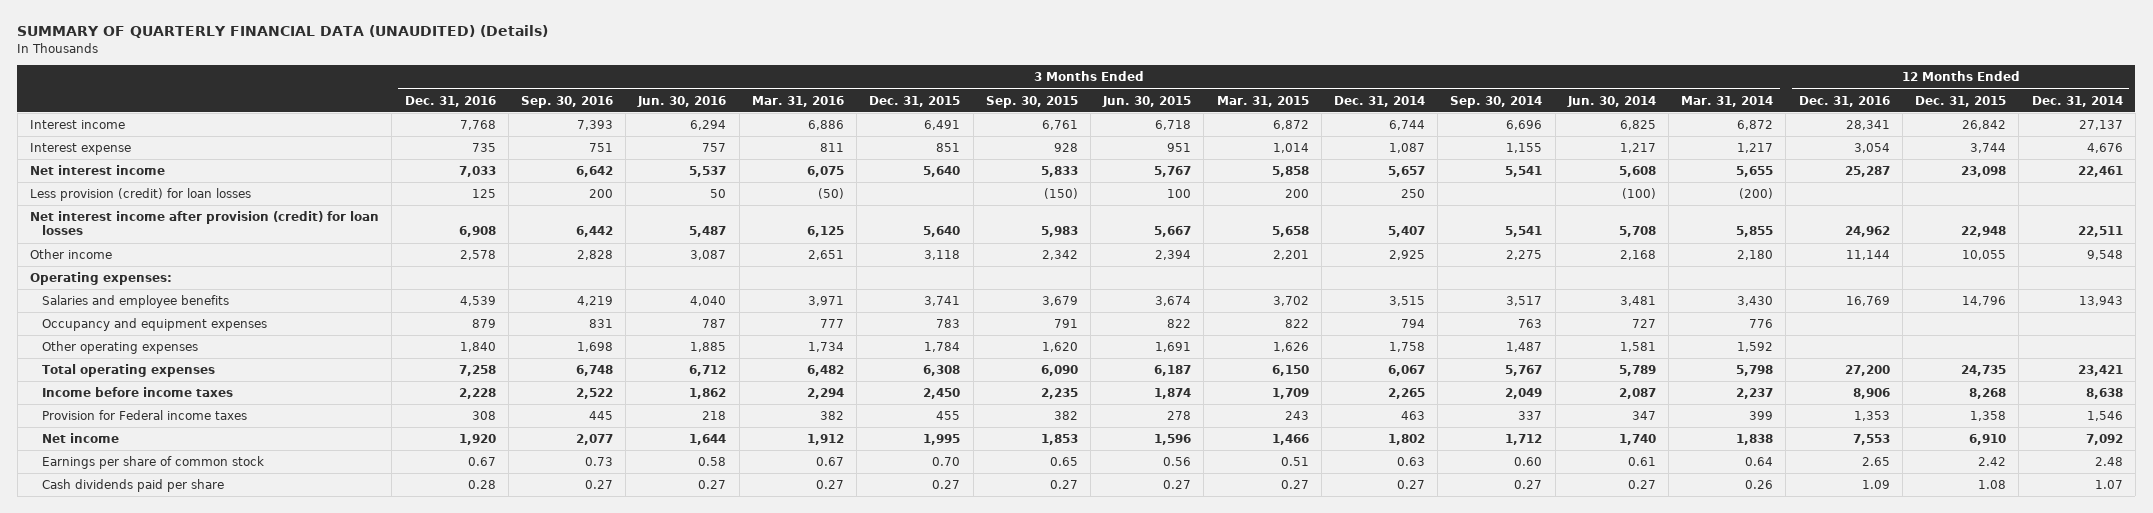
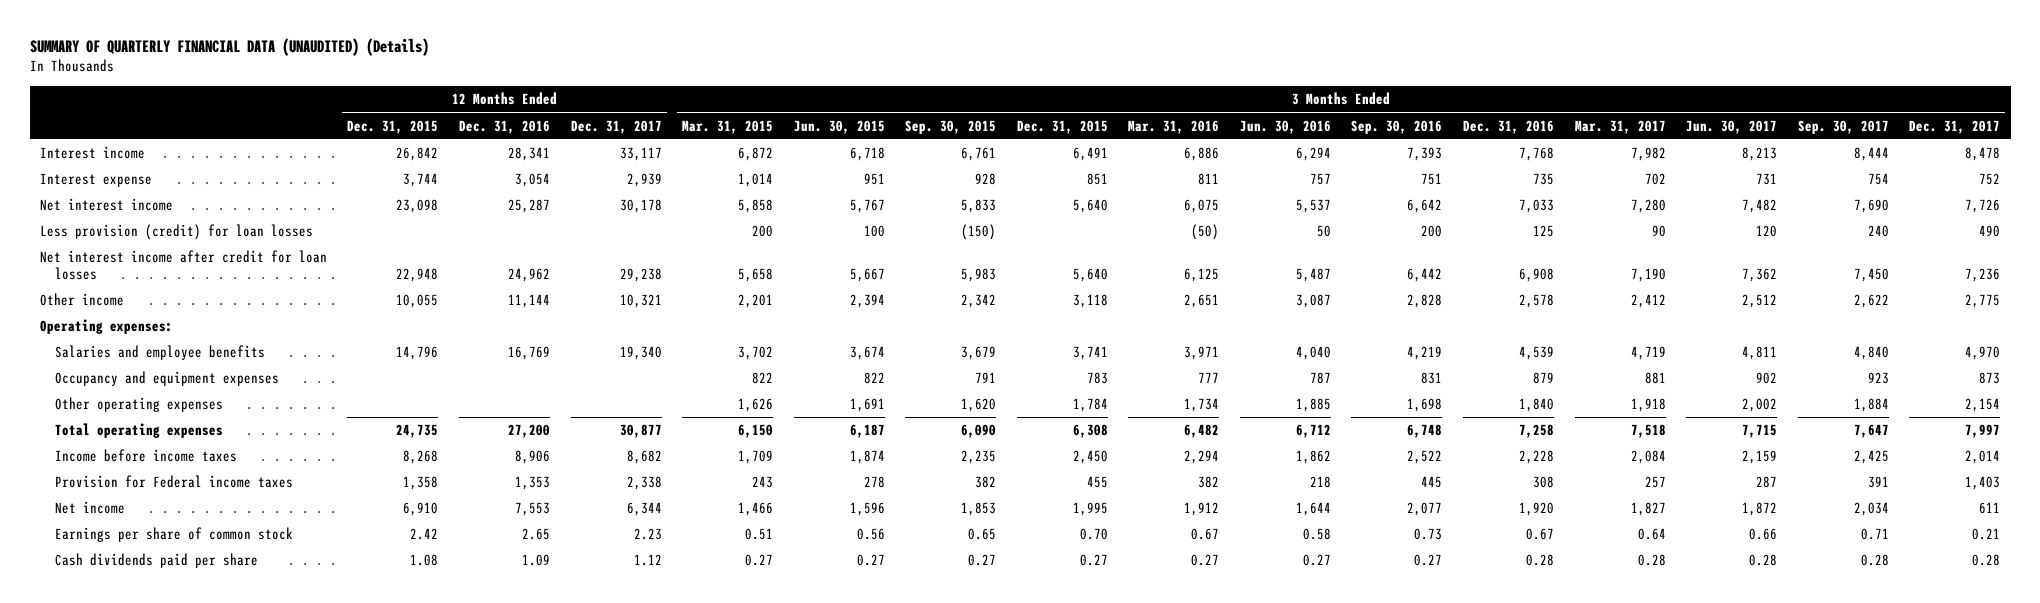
[1333,95,1425,107] Dec. 31, 2014 -> none
[1450,95,1543,108] Sep. 30, 2014 -> none
[1566,95,1656,107] Jun. 30, 2014 -> none
[1681,95,1774,107] Mar. 31, 2014 -> none
[2031,95,2123,107] Dec. 31, 2014 -> none
none -> [570,119,662,134] Dec. 31, 2017
none -> [1574,119,1666,134] Mar. 31, 2017
none -> [1686,119,1778,134] Jun. 30, 2017
none -> [1797,119,1889,134] Sep. 30, 2017
none -> [1909,119,2001,134] Dec. 31, 2017
[30,211,380,236] Net interest income after provision (credit) for loan losses -> [39,250,327,281] Net interest income after credit for loan losses

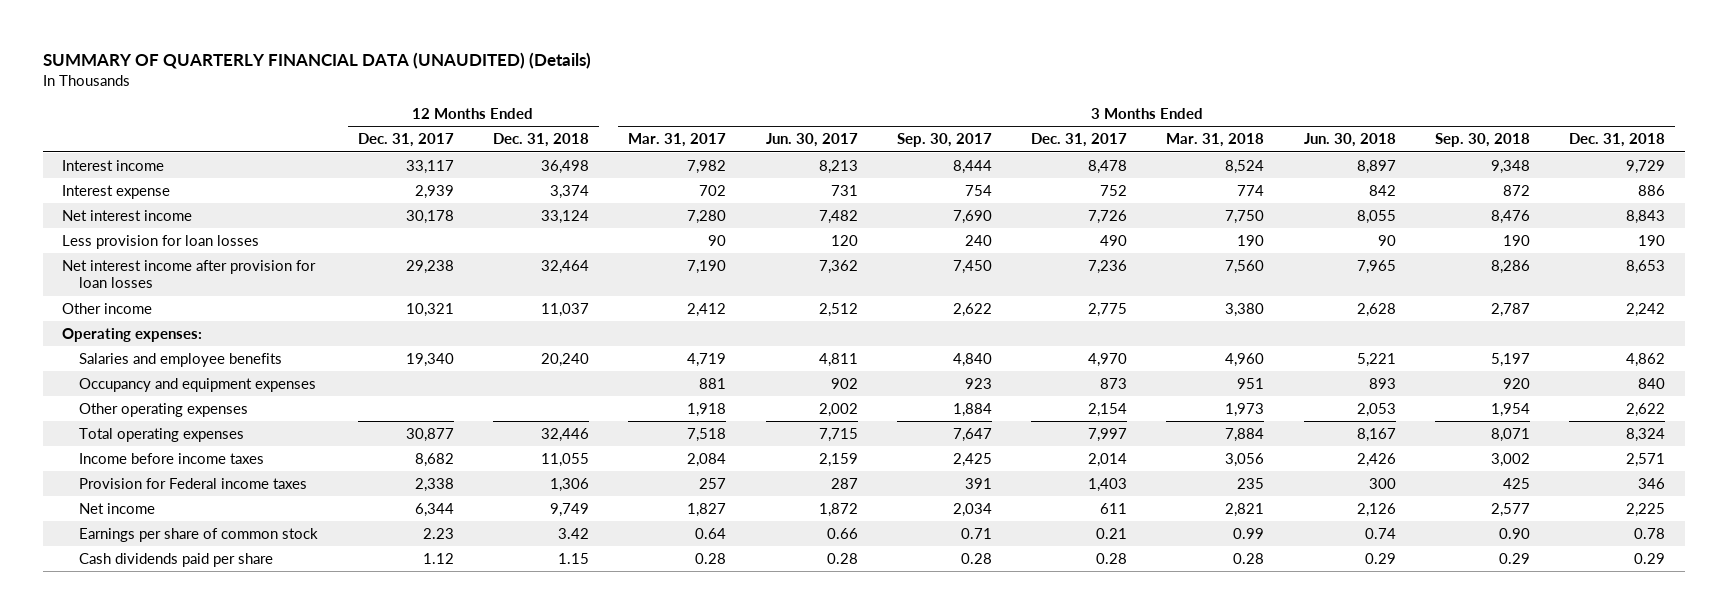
[347,119,439,134] Dec. 31, 2015 -> none
[459,119,551,134] Dec. 31, 2016 -> none
[682,119,774,134] Mar. 31, 2015 -> none
[793,119,885,134] Jun. 30, 2015 -> none
[905,119,997,134] Sep. 30, 2015 -> none
[1016,119,1108,134] Dec. 31, 2015 -> none
[1128,119,1220,134] Mar. 31, 2016 -> none
[1239,119,1331,134] Jun. 30, 2016 -> none
[1351,119,1443,134] Sep. 30, 2016 -> none
[1463,119,1555,134] Dec. 31, 2016 -> none
none -> [492,133,589,148] Dec. 31, 2018
none -> [1166,133,1265,148] Mar. 31, 2018
none -> [1303,133,1396,148] Jun. 30, 2018
none -> [1435,133,1531,148] Sep. 30, 2018
none -> [1569,133,1666,148] Dec. 31, 2018
[39,224,313,241] Less provision (credit) for loan losses -> [62,235,260,250] Less provision for loan losses
[39,250,327,281] Net interest income after credit for loan losses -> [62,260,317,289] Net interest income after provision for loan losses

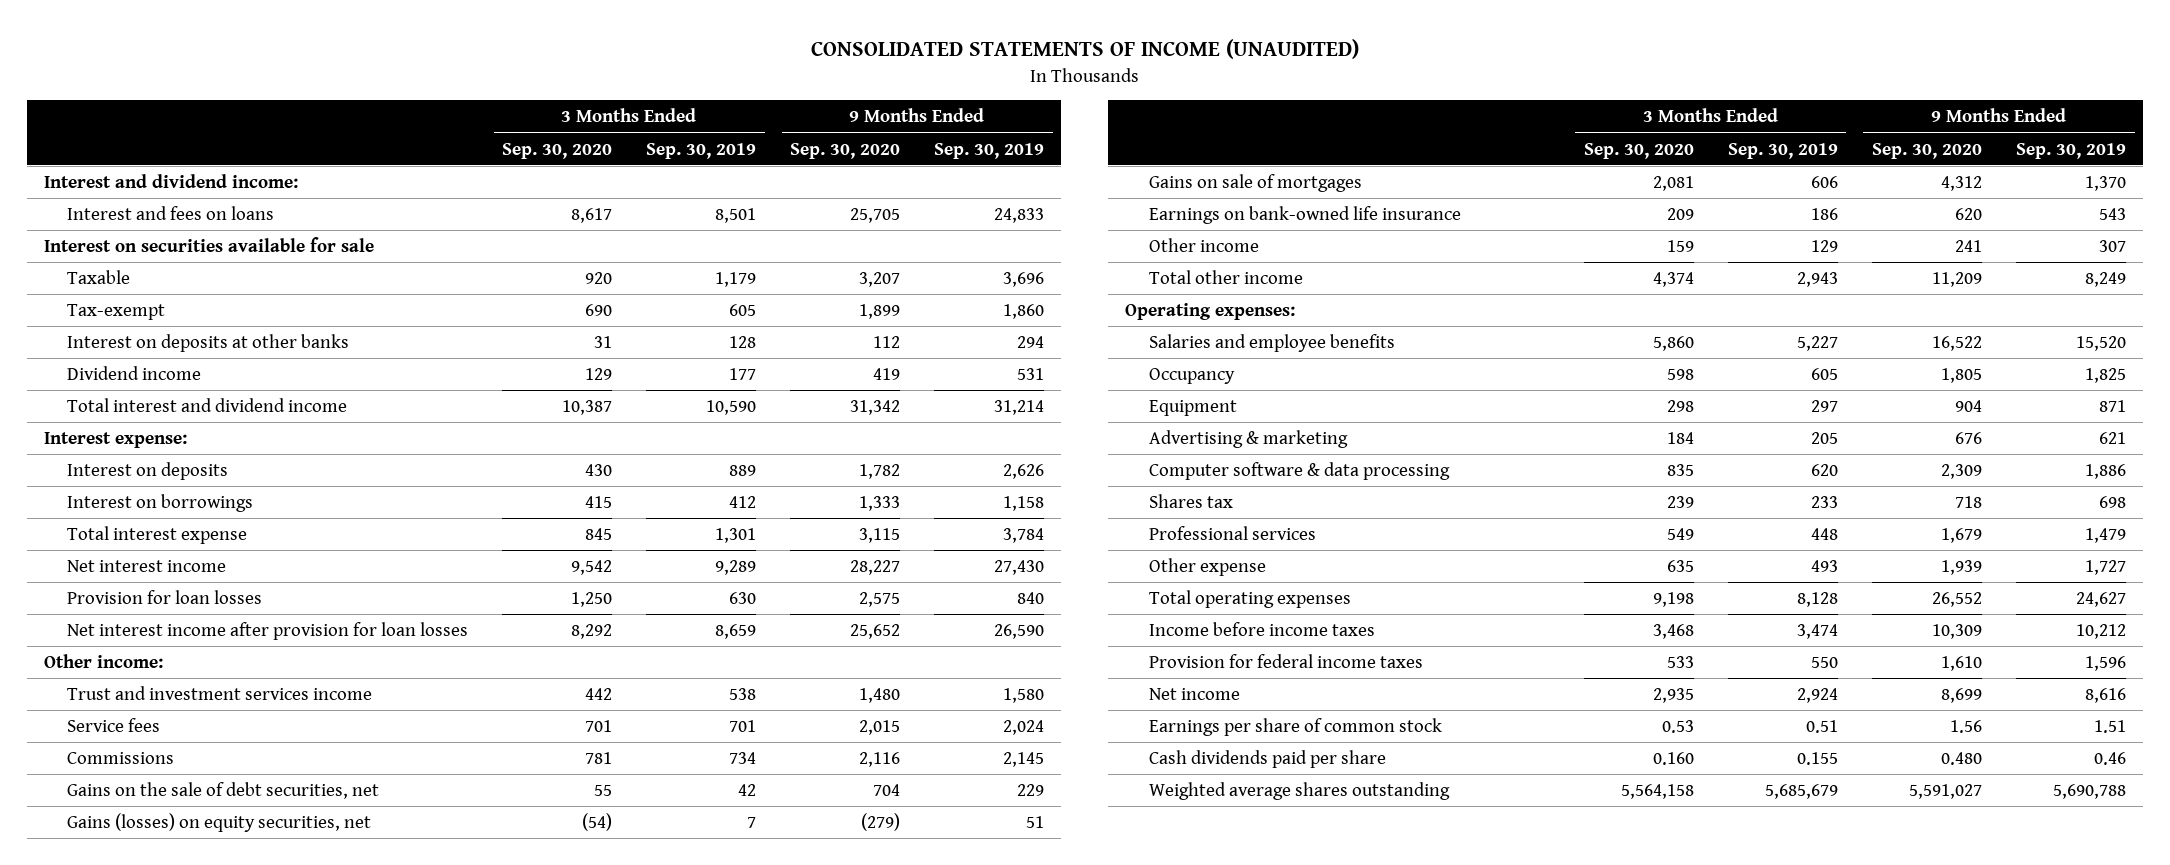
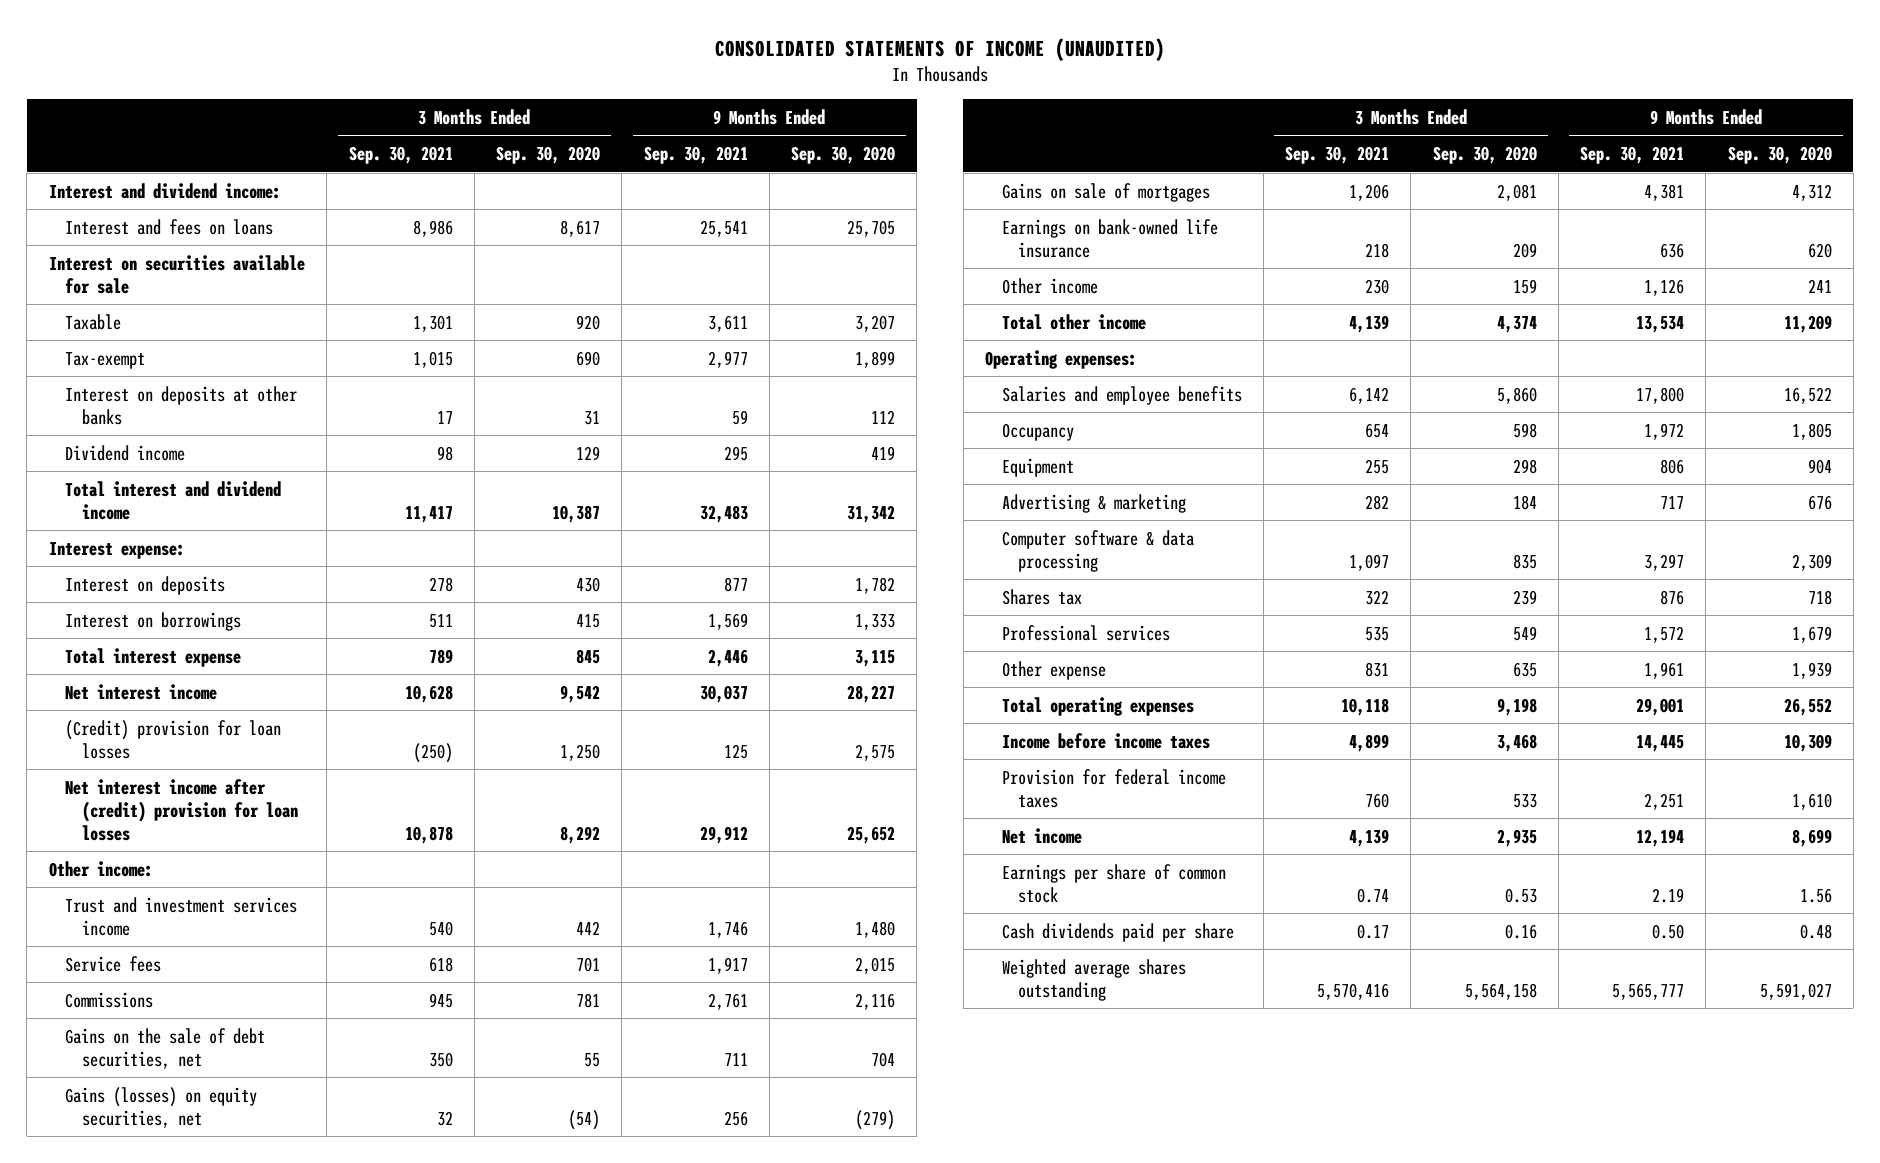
[646,142,757,159] Sep. 30, 2019 -> none
[934,142,1045,159] Sep. 30, 2019 -> none
none -> [348,146,453,165] Sep. 30, 2021
none -> [643,146,748,165] Sep. 30, 2021
[67,589,263,604] Provision for loan losses -> [65,719,282,759] (Credit) provision for loan losses
[67,621,469,640] Net interest income after provision for loan losses -> [65,778,298,841] Net interest income after (credit) provision for loan losses
[1652,751,1694,765] 0.160 -> [1504,923,1537,939] 0.16
[1940,751,1982,765] 0.480 -> [1799,923,1832,939] 0.48

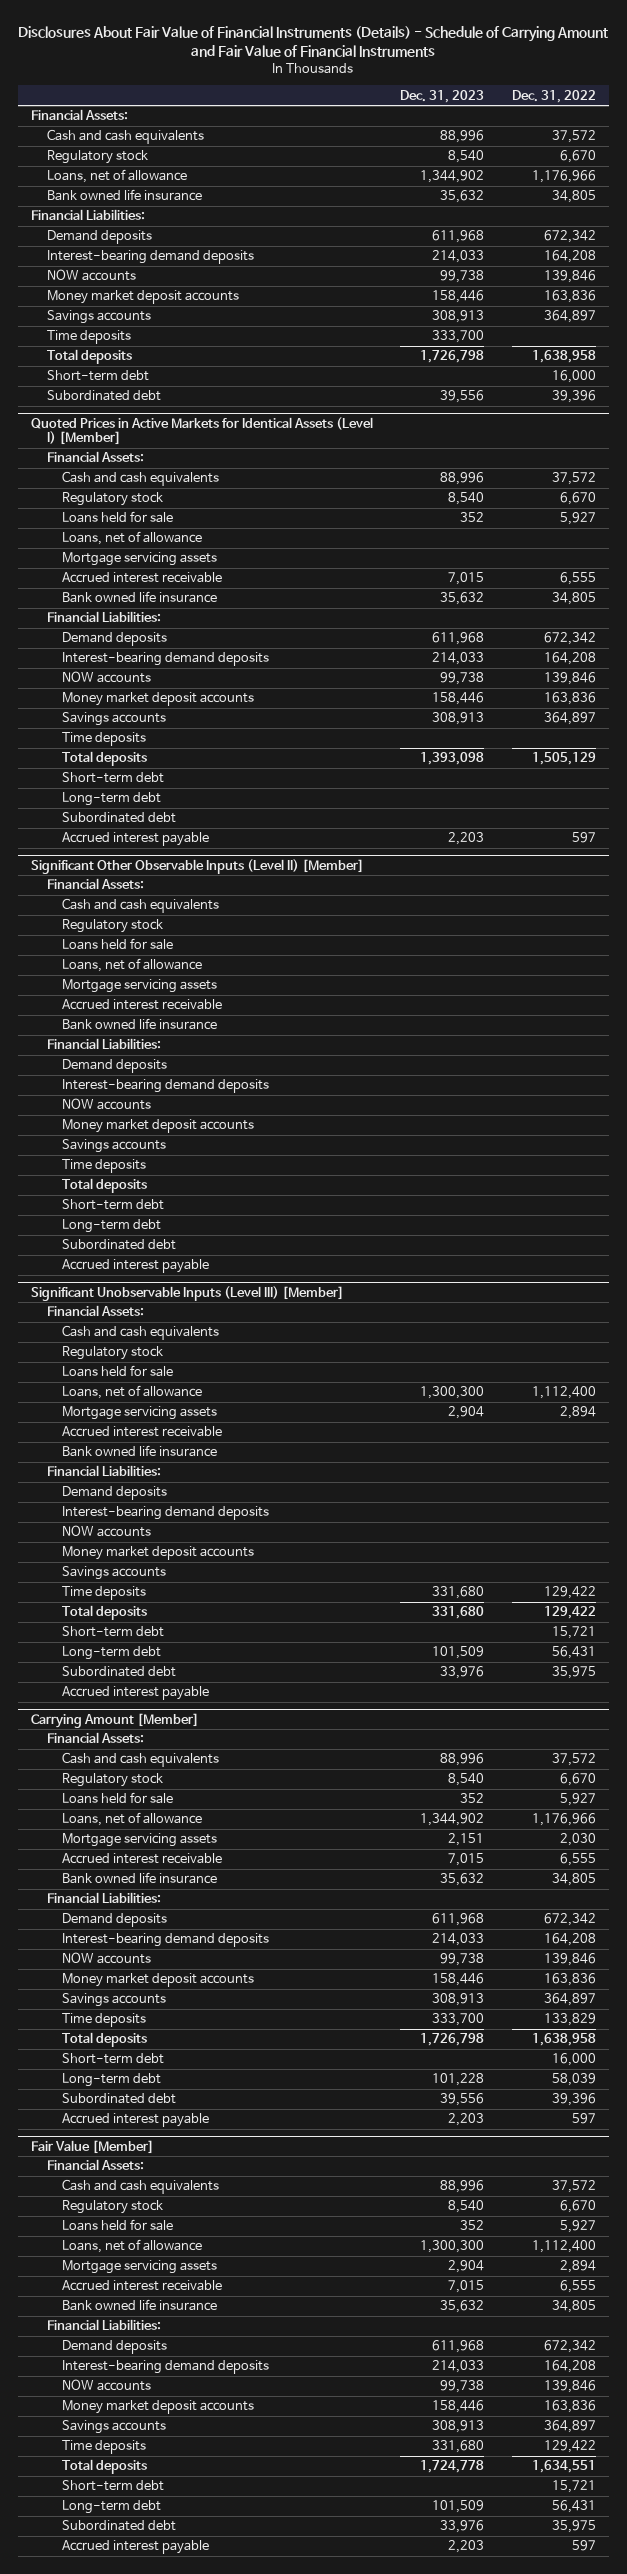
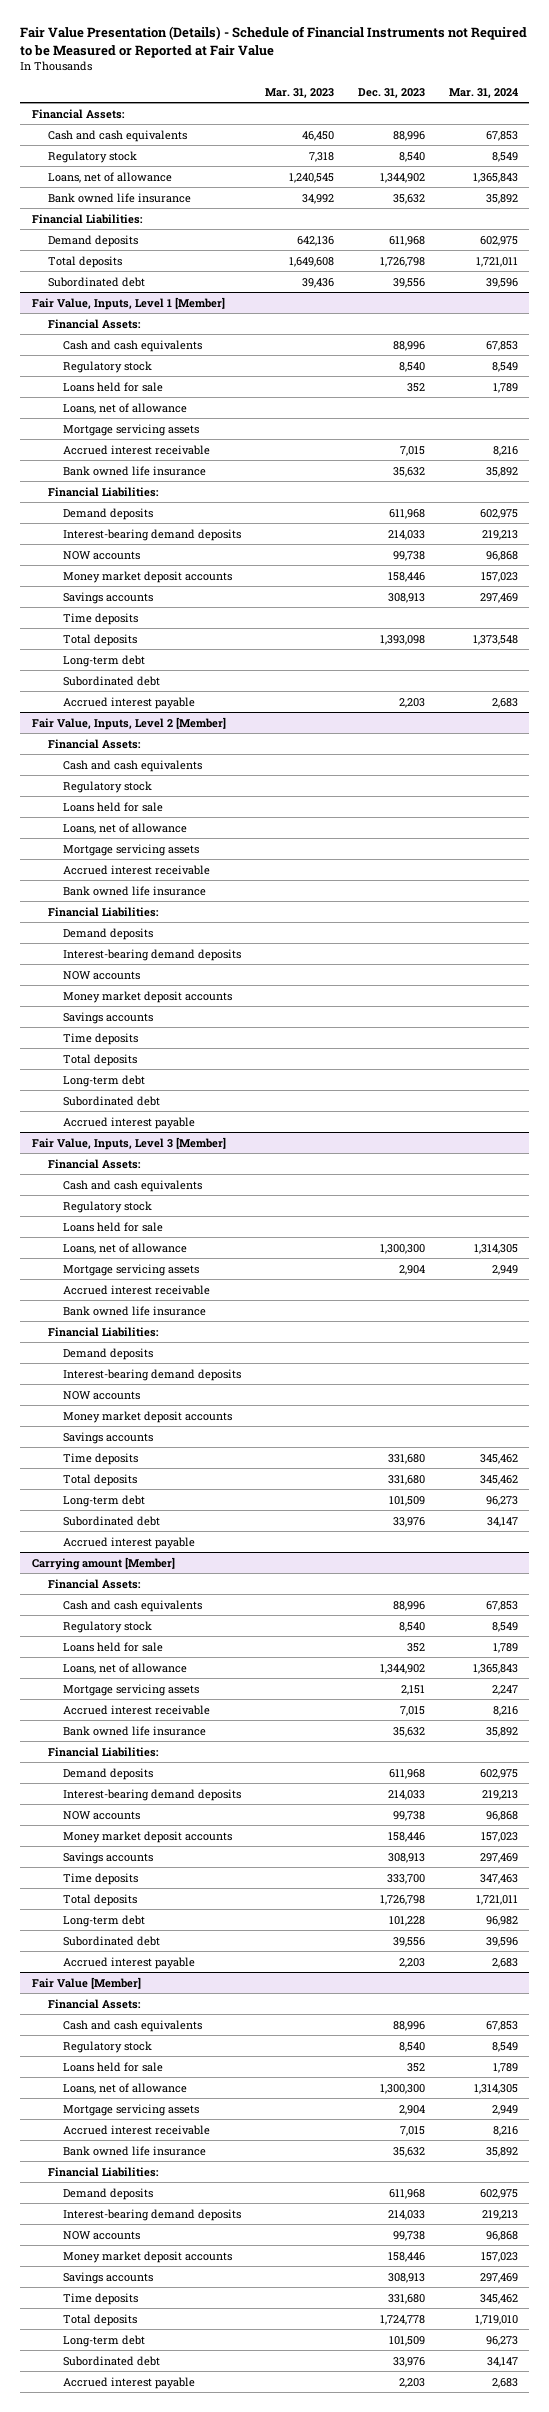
[18,26,609,58] Disclosures About Fair Value of Financial Instruments (Details) - Schedule of Carrying Amount and Fair Value of Financial Instruments -> [20,26,528,58] Fair Value Presentation (Details) - Schedule of Financial Instruments not Required to be Measured or Reported at Fair Value
[511,89,596,103] Dec. 31, 2022 -> none
none -> [265,87,335,98] Mar. 31, 2023
none -> [448,87,518,98] Mar. 31, 2024
[46,250,254,265] Interest-bearing demand deposits -> none
[46,269,136,282] NOW accounts -> none
[46,290,239,305] Money market deposit accounts -> none
[46,310,151,325] Savings accounts -> none
[46,330,131,345] Time deposits -> none
[46,370,149,382] Short-term debt -> none
[31,416,374,446] Quoted Prices in Active Markets for Identical Assets (Level I) [Member] -> [31,296,225,310] Fair Value, Inputs, Level 1 [Member]
[62,772,165,784] Short-term debt -> none
[31,858,365,874] Significant Other Observable Inputs (Level II) [Member] -> [31,716,226,730] Fair Value, Inputs, Level 2 [Member]
[62,1199,165,1211] Short-term debt -> none
[31,1285,345,1301] Significant Unobservable Inputs (Level III) [Member] -> [31,1136,226,1150] Fair Value, Inputs, Level 3 [Member]
[62,1626,165,1638] Short-term debt -> none
[31,1712,200,1728] Carrying Amount [Member] -> [31,1556,175,1570] Carrying amount [Member]
[62,2053,165,2065] Short-term debt -> none
[62,2480,165,2492] Short-term debt -> none

